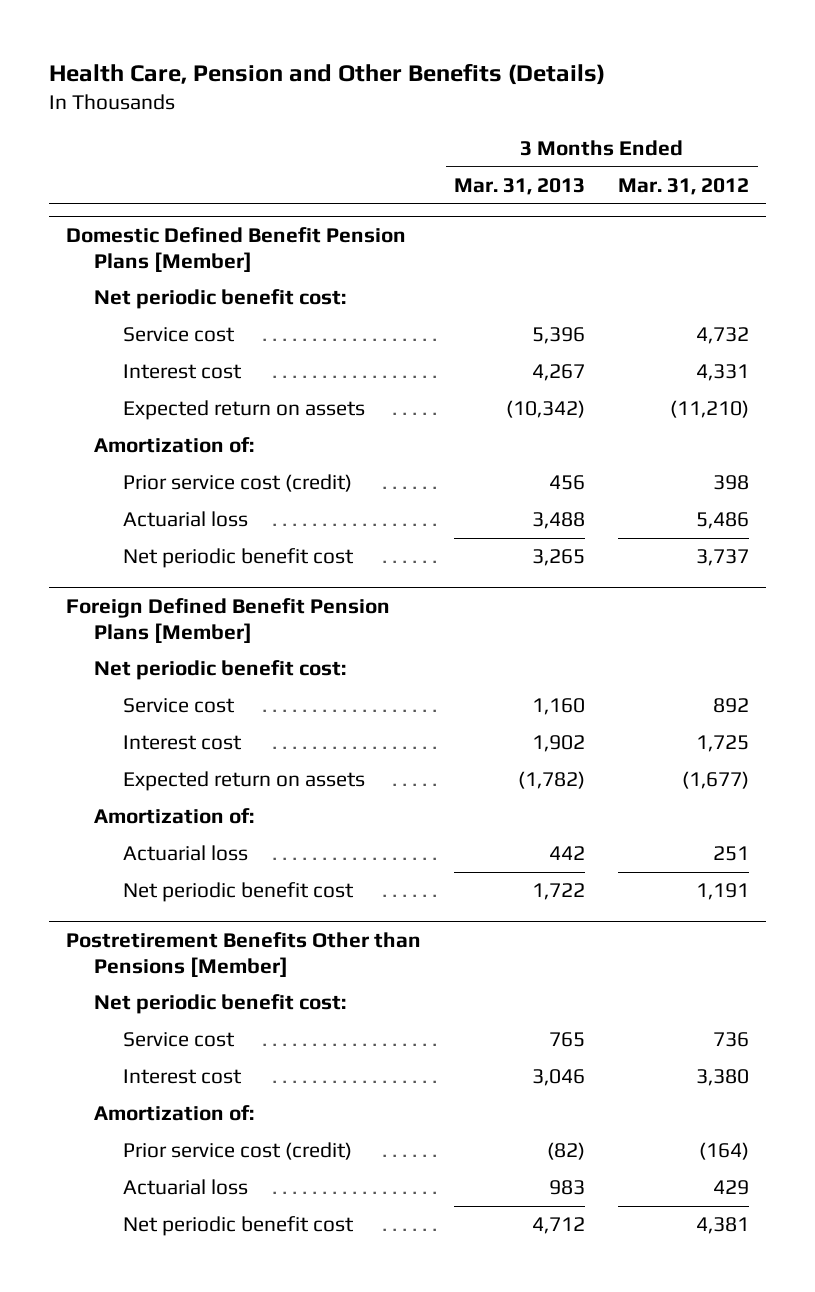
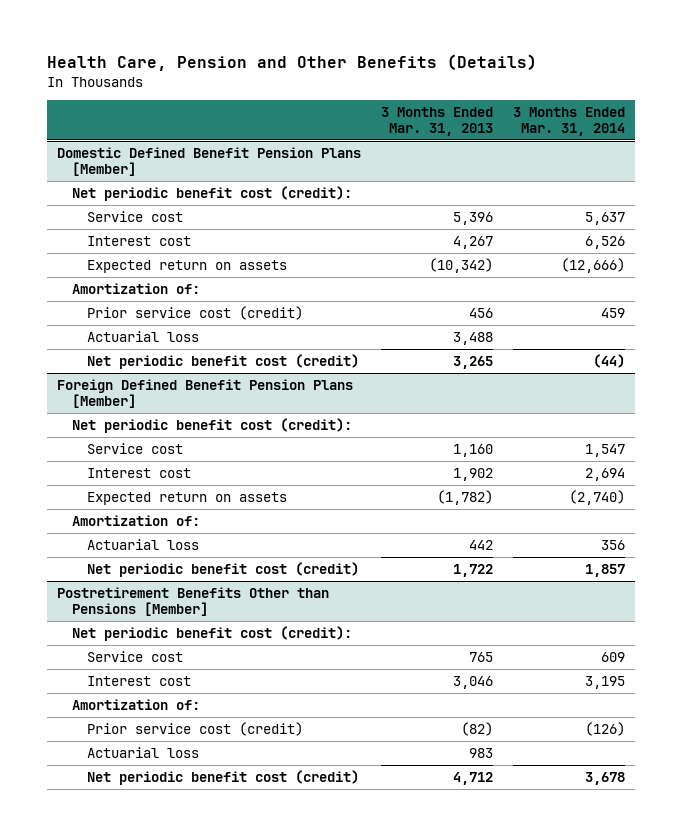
[618,177,750,195] Mar. 31, 2012 -> none
none -> [513,106,626,136] 3 Months Ended Mar. 31, 2014
[94,289,347,310] Net periodic benefit cost: -> [72,185,353,201] Net periodic benefit cost (credit):
[122,548,354,569] Net periodic benefit cost -> [86,353,359,369] Net periodic benefit cost (credit)
[94,660,347,681] Net periodic benefit cost: -> [72,417,353,433] Net periodic benefit cost (credit):
[122,882,354,903] Net periodic benefit cost -> [86,561,359,577] Net periodic benefit cost (credit)
[94,994,347,1015] Net periodic benefit cost: -> [72,625,353,641] Net periodic benefit cost (credit):
[122,1216,354,1237] Net periodic benefit cost -> [86,769,359,785] Net periodic benefit cost (credit)

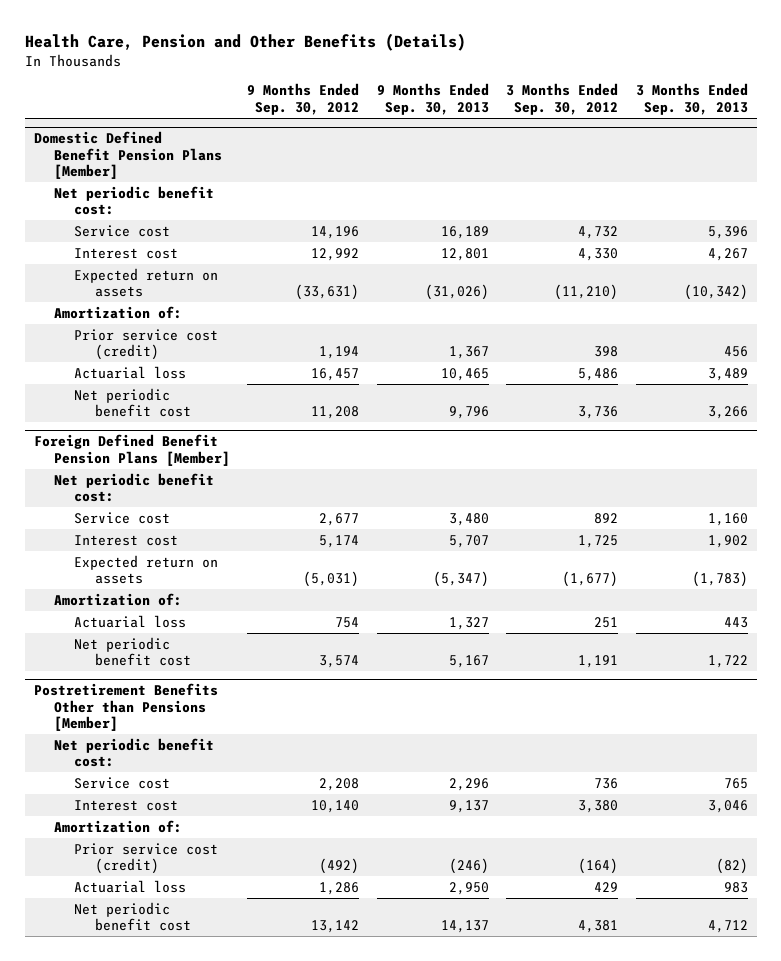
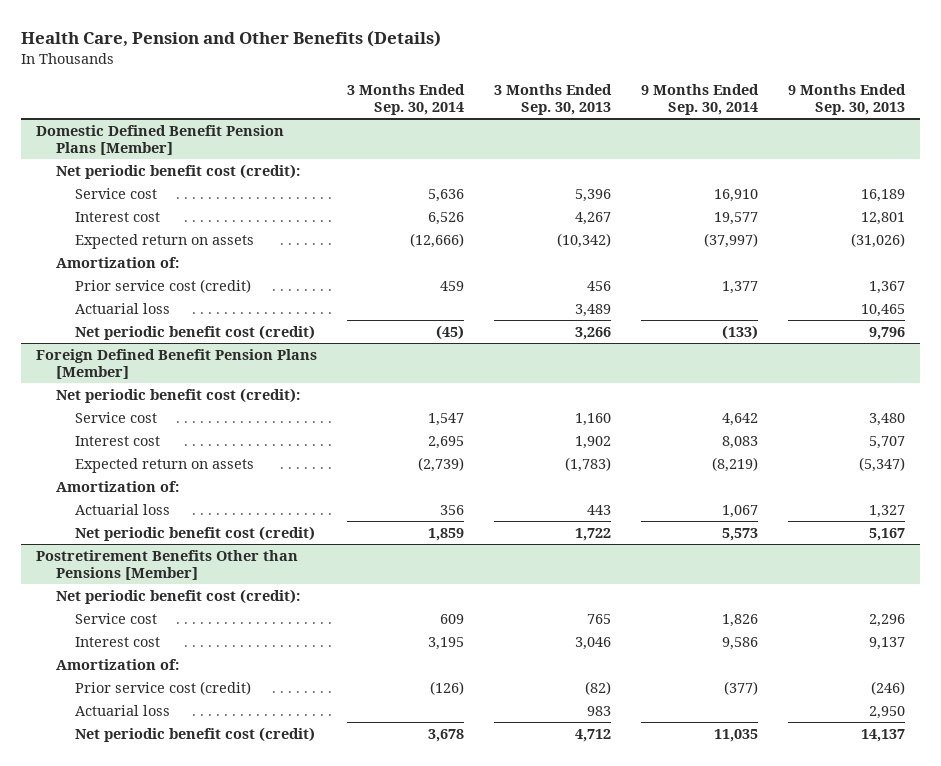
[247,83,360,116] 9 Months Ended Sep. 30, 2012 -> none
[506,83,619,116] 3 Months Ended Sep. 30, 2012 -> none
none -> [347,84,466,115] 3 Months Ended Sep. 30, 2014
none -> [641,84,760,115] 9 Months Ended Sep. 30, 2014
[54,185,215,216] Net periodic benefit cost: -> [55,163,300,179] Net periodic benefit cost (credit):
[74,387,191,418] Net periodic benefit cost -> [74,324,315,340] Net periodic benefit cost (credit)
[54,472,215,503] Net periodic benefit cost: -> [55,387,300,403] Net periodic benefit cost (credit):
[74,636,191,667] Net periodic benefit cost -> [74,525,315,541] Net periodic benefit cost (credit)
[54,737,215,768] Net periodic benefit cost: -> [55,588,300,604] Net periodic benefit cost (credit):
[74,901,191,932] Net periodic benefit cost -> [74,726,315,742] Net periodic benefit cost (credit)

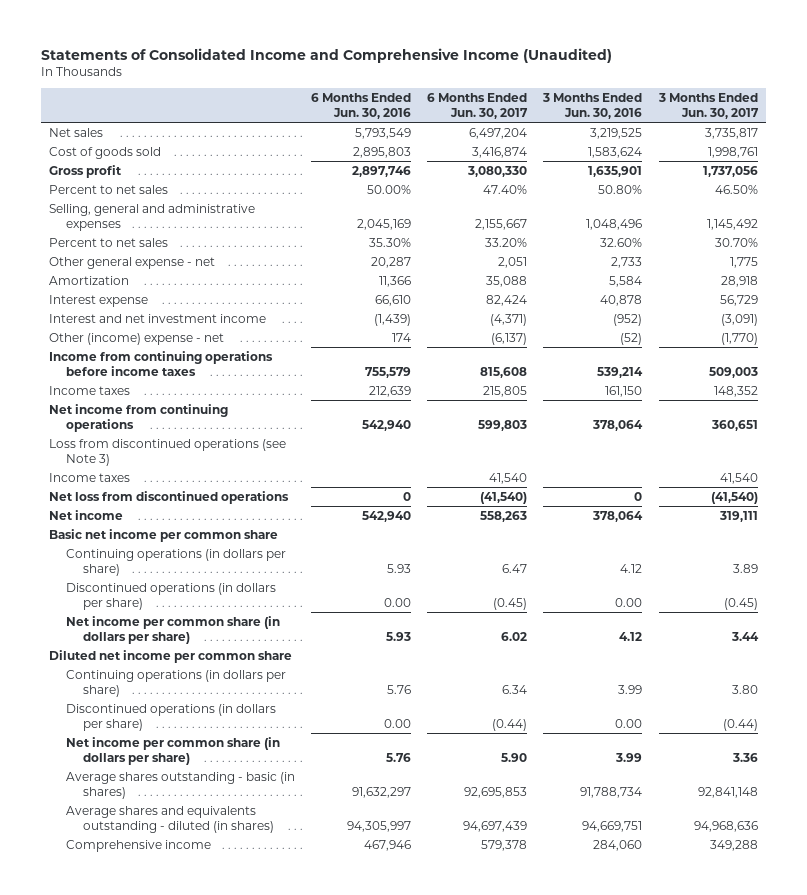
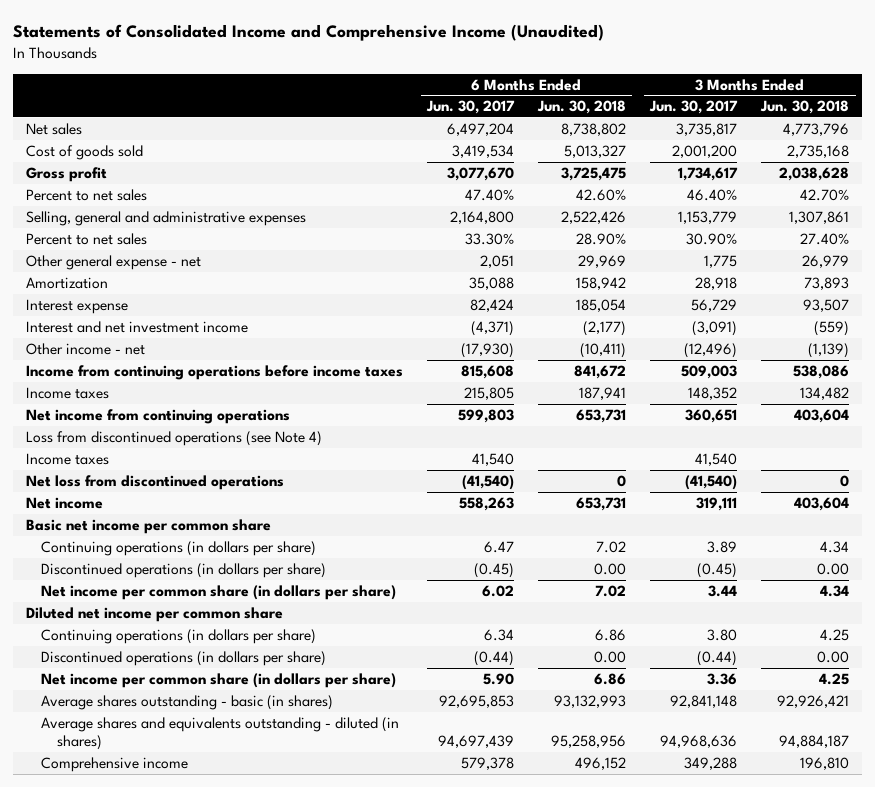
[311,92,412,119] 6 Months Ended Jun. 30, 2016 -> none
[542,92,643,119] 3 Months Ended Jun. 30, 2016 -> none
none -> [537,100,627,115] Jun. 30, 2018
none -> [760,100,850,115] Jun. 30, 2018
[472,146,528,158] 3,416,874 -> [451,144,514,158] 3,419,534
[707,146,758,158] 1,998,761 -> [672,144,738,158] 2,001,200
[467,165,528,177] 3,080,330 -> [446,166,514,181] 3,077,670
[702,165,758,177] 1,737,056 -> [678,166,739,181] 1,734,617
[714,184,758,194] 46.50% -> [687,188,738,201] 46.40%
[475,218,528,230] 2,155,667 -> [449,210,514,224] 2,164,800
[706,218,758,230] 1,145,492 -> [678,210,738,224] 1,153,779
[485,237,528,247] 33.20% -> [464,232,514,245] 33.30%
[714,237,758,247] 30.70% -> [686,232,738,245] 30.90%
[49,332,225,345] Other (income) expense - net -> [25,342,145,355] Other income - net
[491,332,528,345] (6,137) -> [460,342,514,358] (17,930)
[720,332,758,345] (1,770) -> [684,342,738,358] (12,496)
[49,438,287,466] Loss from discontinued operations (see Note 3) -> [25,430,322,446] Loss from discontinued operations (see Note 4)

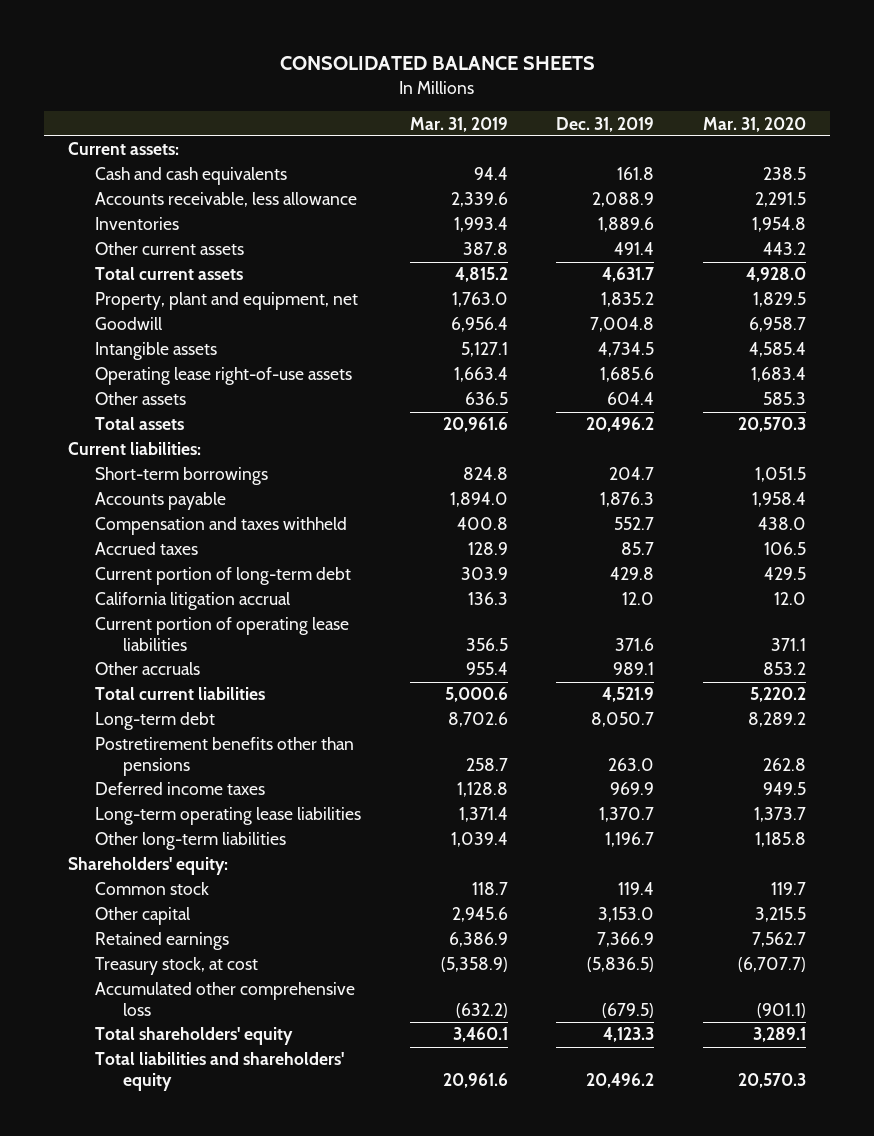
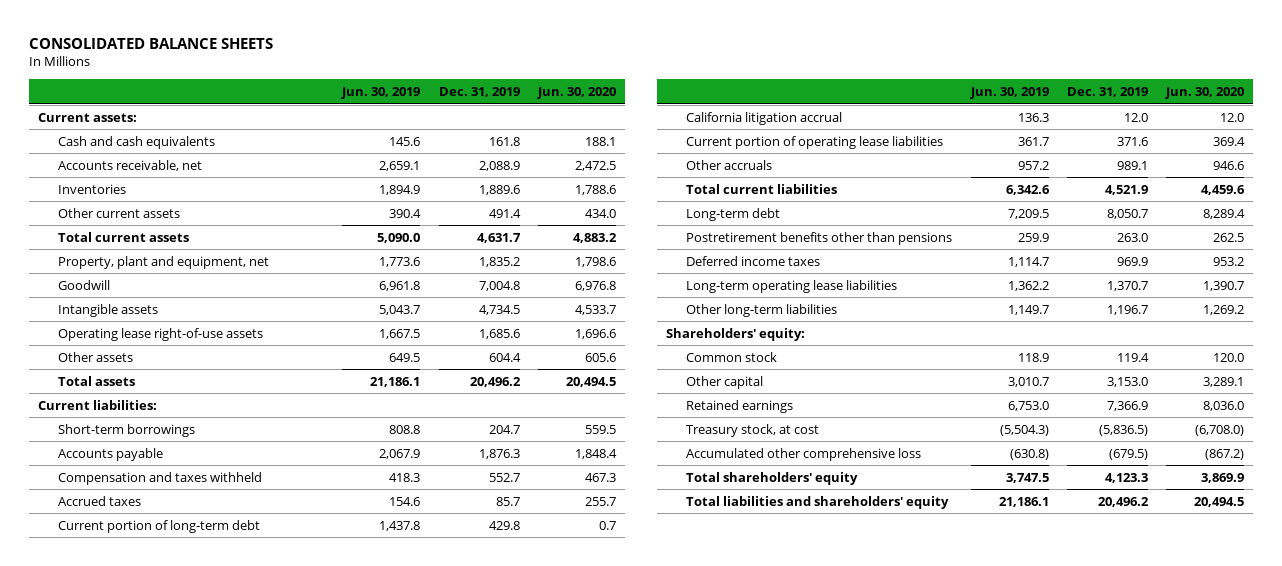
[409,116,508,132] Mar. 31, 2019 -> none
[702,116,806,132] Mar. 31, 2020 -> none
none -> [341,87,421,100] Jun. 30, 2019
none -> [536,87,616,100] Jun. 30, 2020
[95,192,358,208] Accounts receivable, less allowance -> [58,159,203,171] Accounts receivable, net

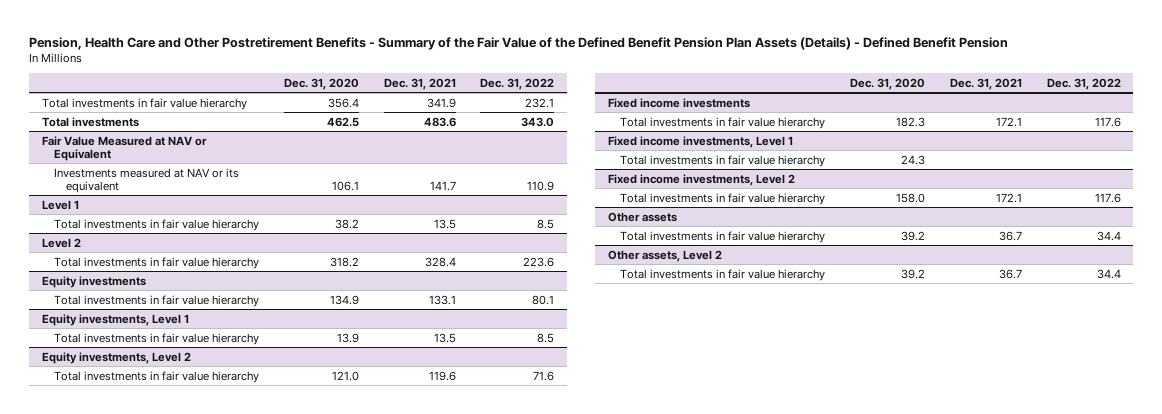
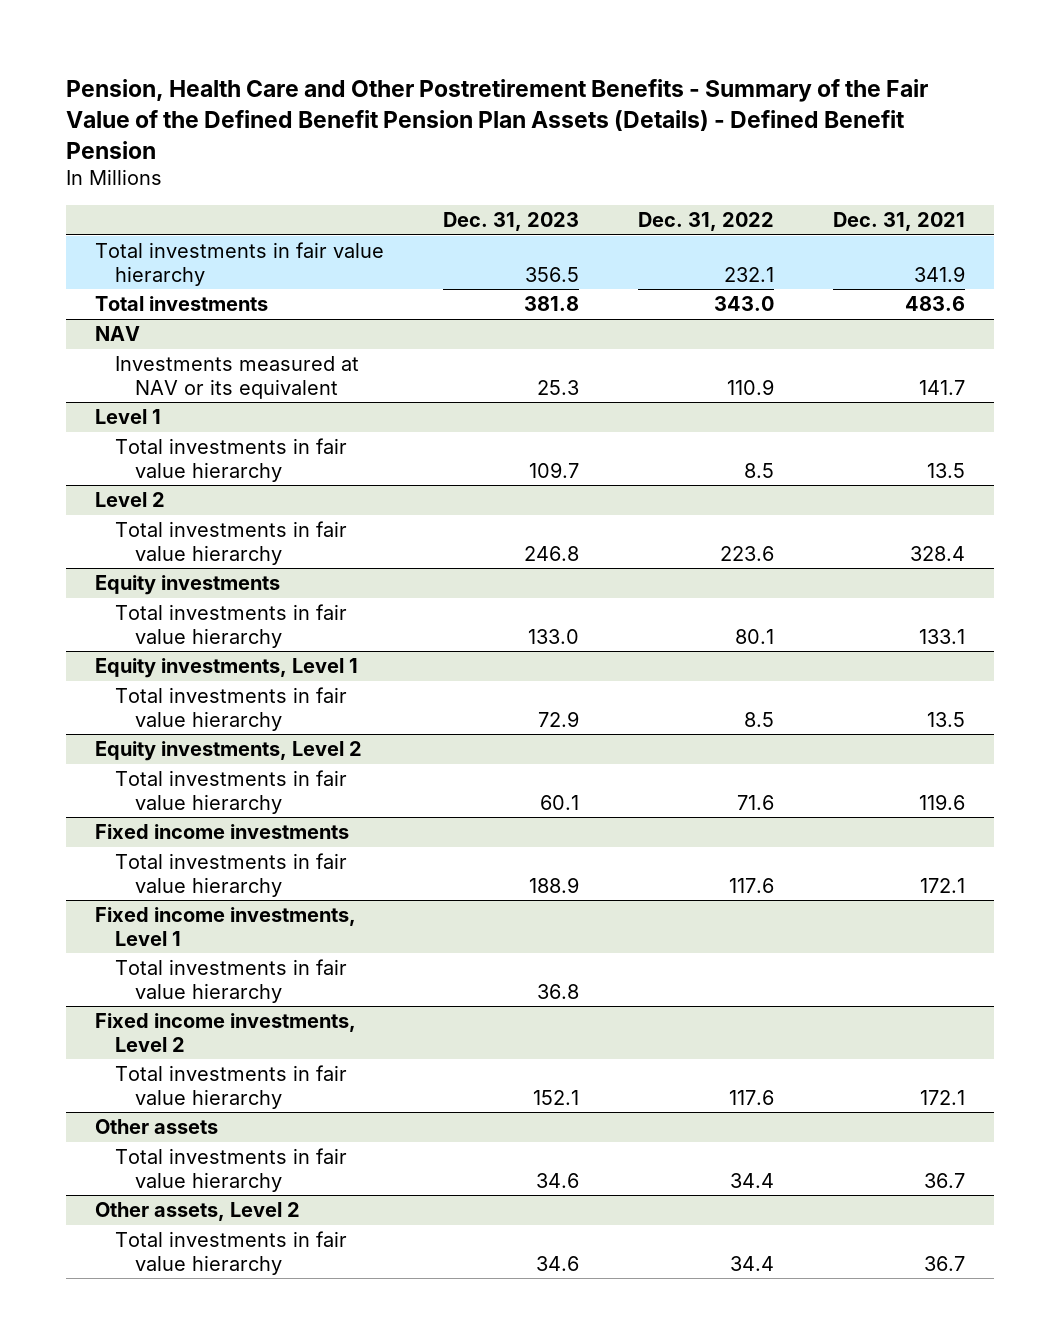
[283,78,359,91] Dec. 31, 2020 -> none
none -> [443,212,580,232] Dec. 31, 2023
[41,135,207,161] Fair Value Measured at NAV or Equivalent -> [95,326,141,342] NAV

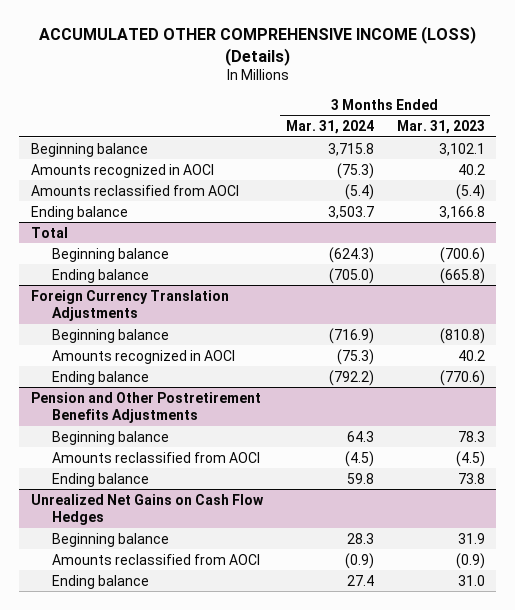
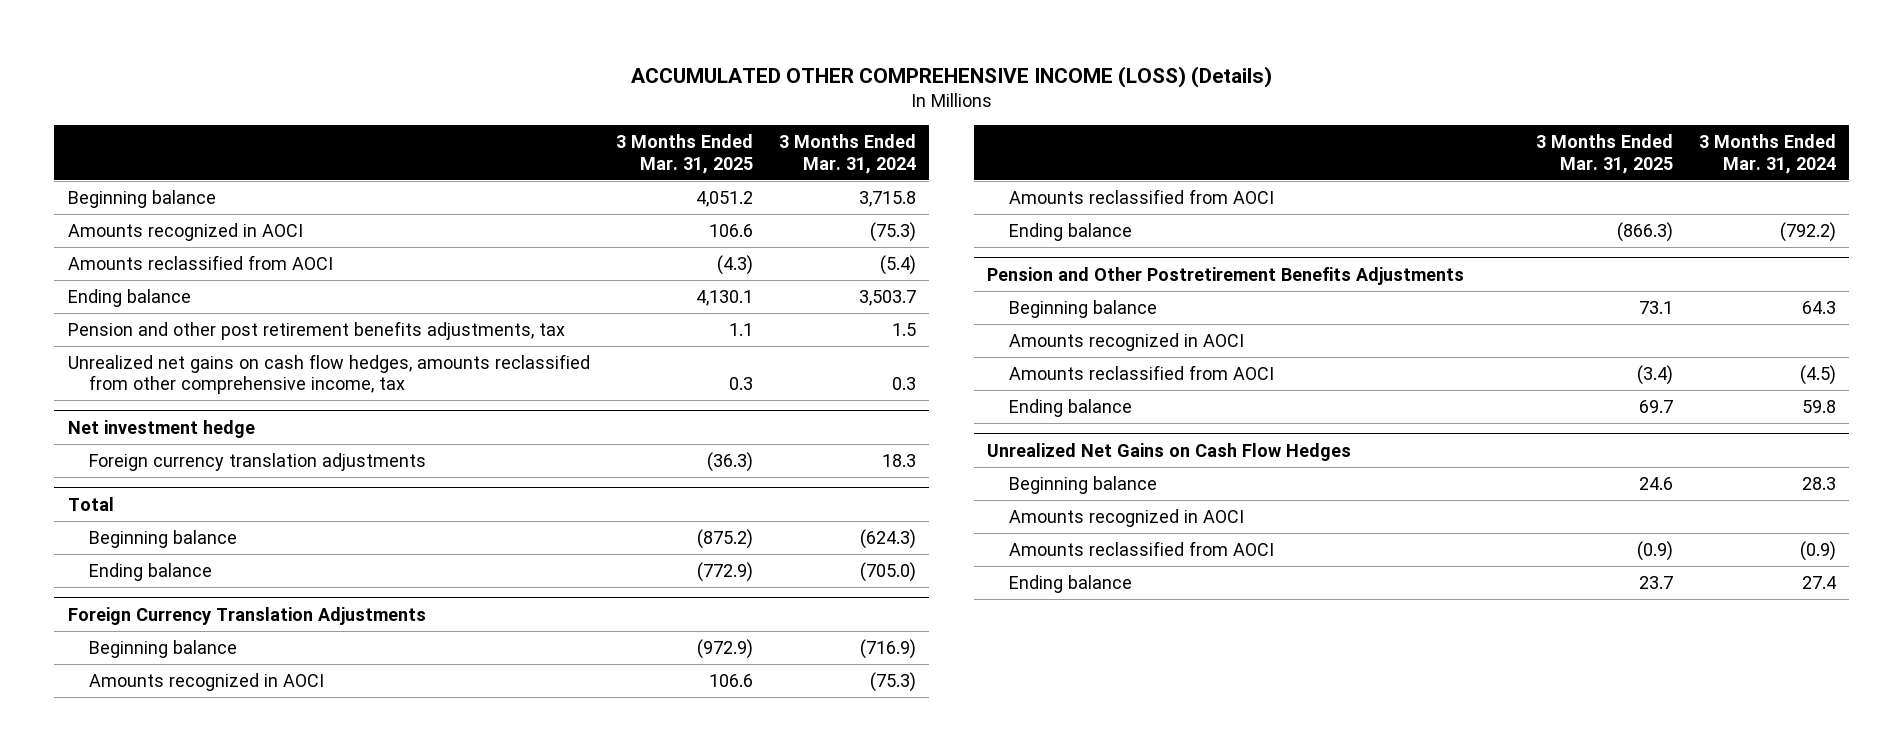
[396,120,485,135] Mar. 31, 2023 -> none
none -> [615,134,753,174] 3 Months Ended Mar. 31, 2025
none -> [67,320,565,340] Pension and other post retirement benefits adjustments, tax
none -> [67,353,590,395] Unrealized net gains on cash flow hedges, amounts reclassified from other comprehensive income, tax
none -> [67,419,255,438] Net investment hedge
none -> [89,452,427,471] Foreign currency translation adjustments
none -> [1008,188,1274,204] Amounts reclassified from AOCI
none -> [1008,332,1244,351] Amounts recognized in AOCI
none -> [1008,508,1244,527] Amounts recognized in AOCI

